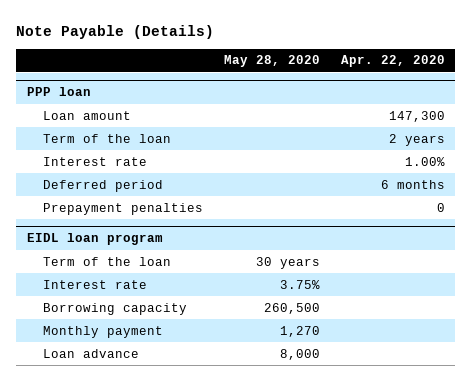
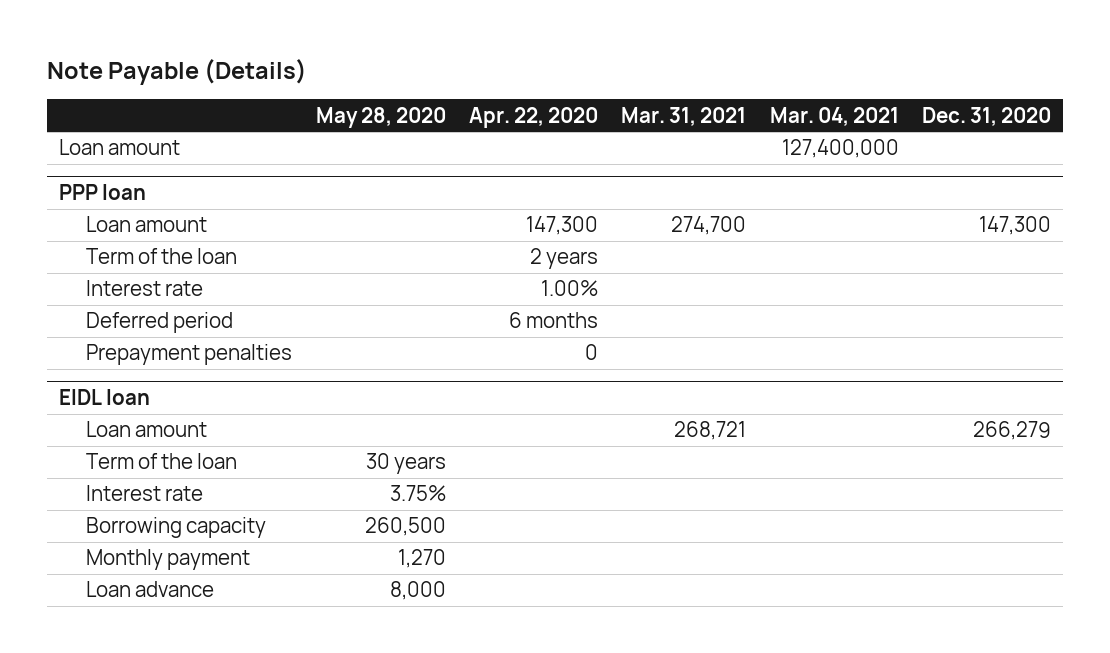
none -> [621,106,747,126] Mar. 31, 2021
none -> [769,106,899,126] Mar. 04, 2021
none -> [921,106,1051,126] Dec. 31, 2020
none -> [58,139,180,156] Loan amount
[26,233,163,246] EIDL loan program -> [58,389,150,406] EIDL loan
none -> [86,421,208,438] Loan amount

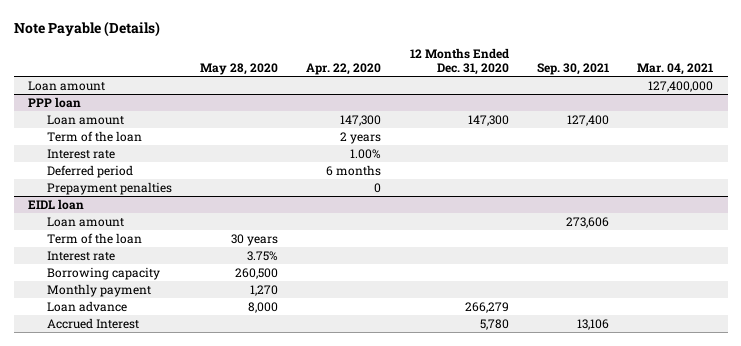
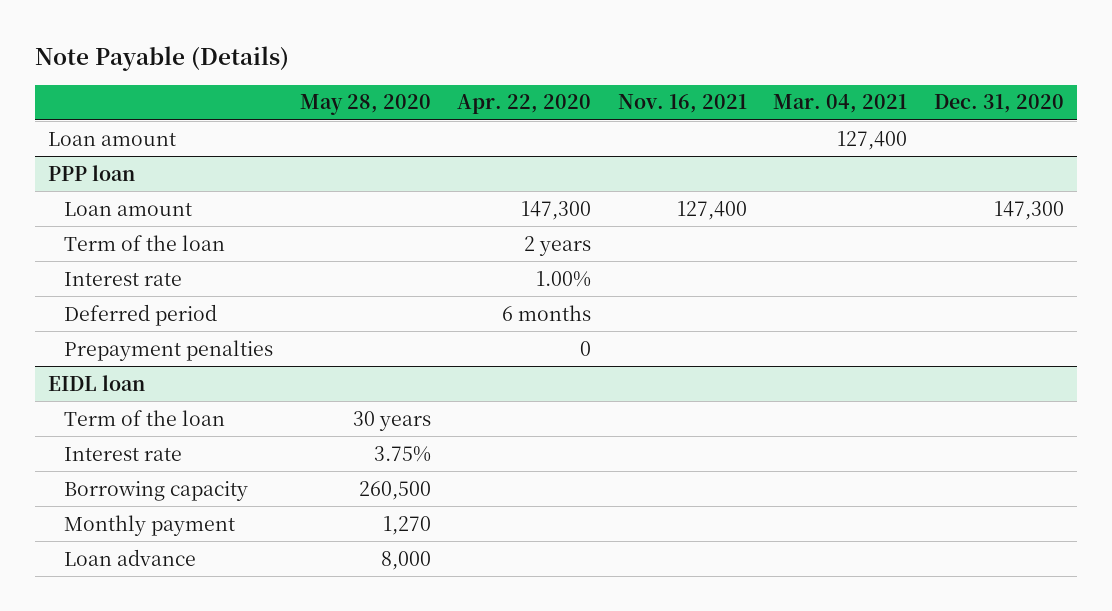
[409,47,509,76] 12 Months Ended Dec. 31, 2020 -> none
[537,63,610,76] Sep. 30, 2021 -> none
none -> [617,94,747,114] Nov. 16, 2021
none -> [933,94,1064,114] Dec. 31, 2020
[648,80,714,92] 127,400,000 -> [837,130,908,150] 127,400
[46,216,124,227] Loan amount -> none
[46,317,139,329] Accrued Interest -> none

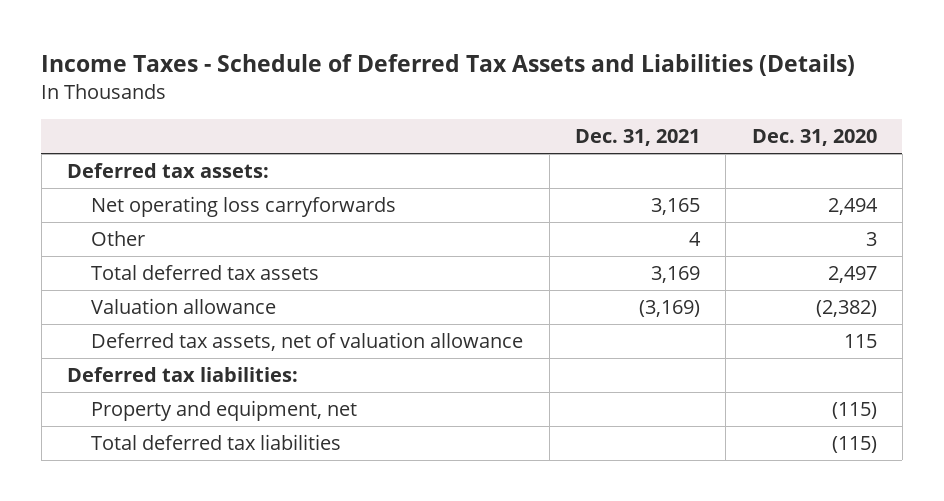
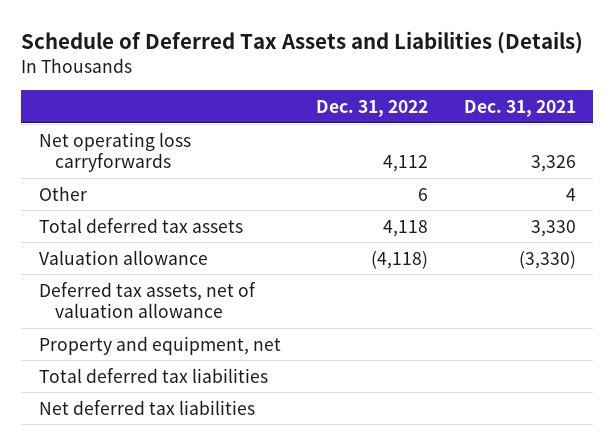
[41,54,856,77] Income Taxes - Schedule of Deferred Tax Assets and Liabilities (Details) -> [21,30,584,54] Schedule of Deferred Tax Assets and Liabilities (Details)
[751,129,877,147] Dec. 31, 2020 -> none
none -> [316,100,429,118] Dec. 31, 2022
[66,162,269,178] Deferred tax assets: -> none
[651,197,701,215] 3,165 -> [530,154,576,172] 3,326
[651,265,701,283] 3,169 -> [530,219,576,237] 3,330
[639,299,701,317] (3,169) -> [518,250,576,269] (3,330)
[66,366,298,382] Deferred tax liabilities: -> none
none -> [38,399,255,415] Net deferred tax liabilities

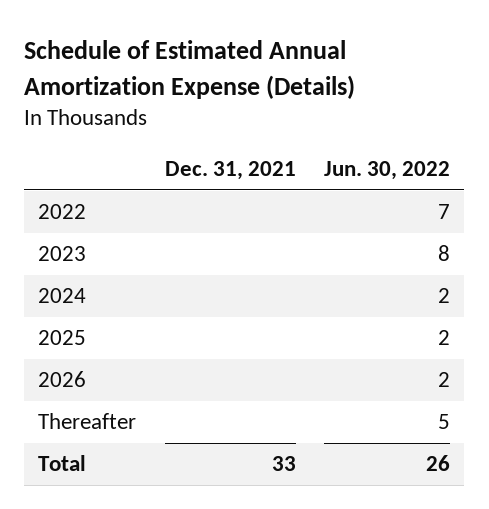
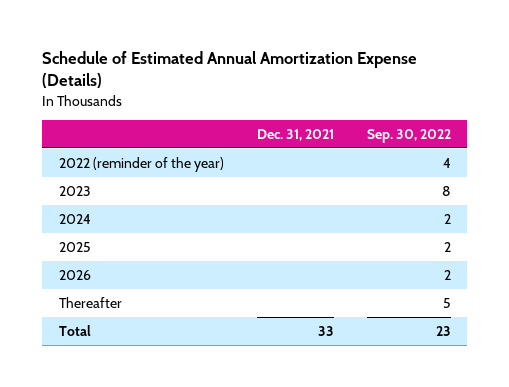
[324,161,451,181] Jun. 30, 2022 -> none
none -> [366,128,451,143] Sep. 30, 2022
[38,204,87,220] 2022 -> [58,156,224,172] 2022 (reminder of the year)

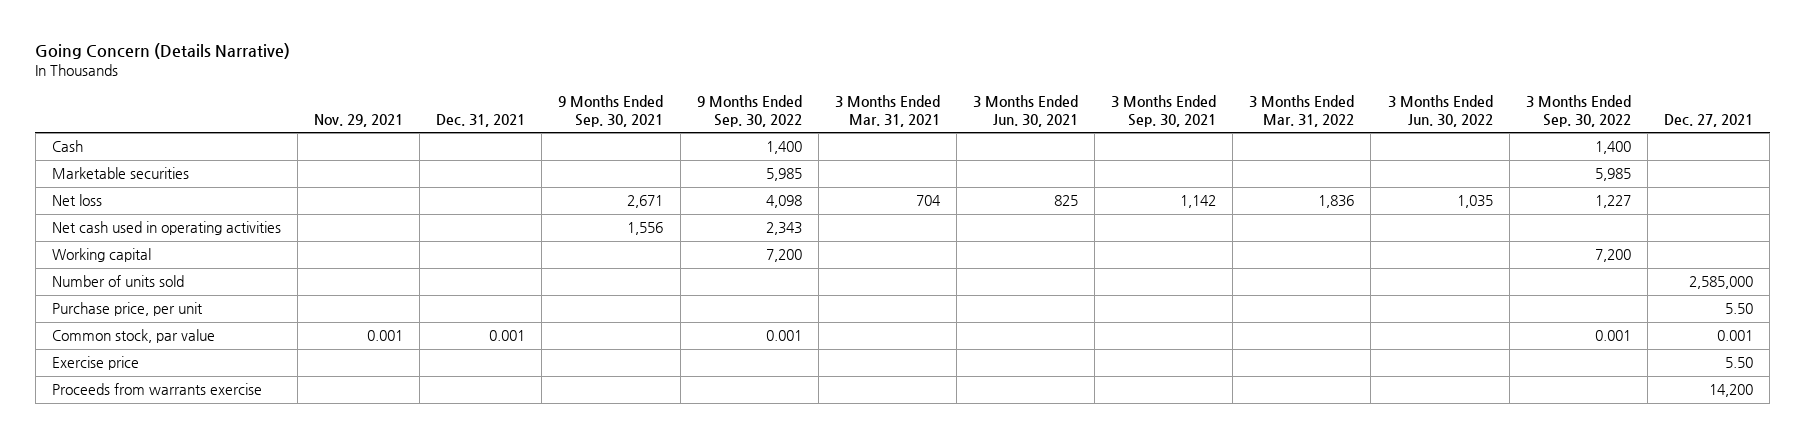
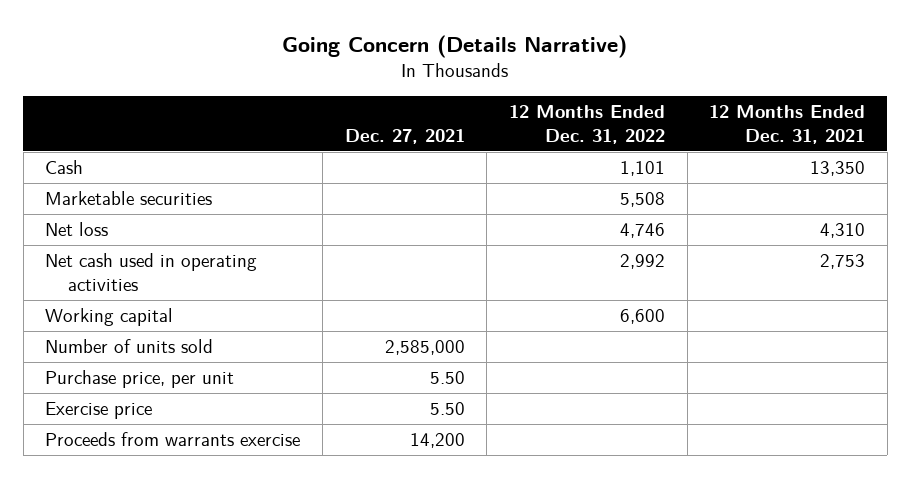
[314,113,404,127] Nov. 29, 2021 -> none
[436,113,526,127] Dec. 31, 2021 -> none
[558,95,664,127] 9 Months Ended Sep. 30, 2021 -> none
[696,95,802,127] 9 Months Ended Sep. 30, 2022 -> none
[834,95,940,127] 3 Months Ended Mar. 31, 2021 -> none
[972,95,1078,127] 3 Months Ended Jun. 30, 2021 -> none
[1111,95,1217,127] 3 Months Ended Sep. 30, 2021 -> none
[1249,95,1355,127] 3 Months Ended Mar. 31, 2022 -> none
[1387,95,1493,127] 3 Months Ended Jun. 30, 2022 -> none
[1525,95,1631,127] 3 Months Ended Sep. 30, 2022 -> none
none -> [508,105,665,144] 12 Months Ended Dec. 31, 2022
none -> [709,105,866,144] 12 Months Ended Dec. 31, 2021
[51,329,215,344] Common stock, par value -> none

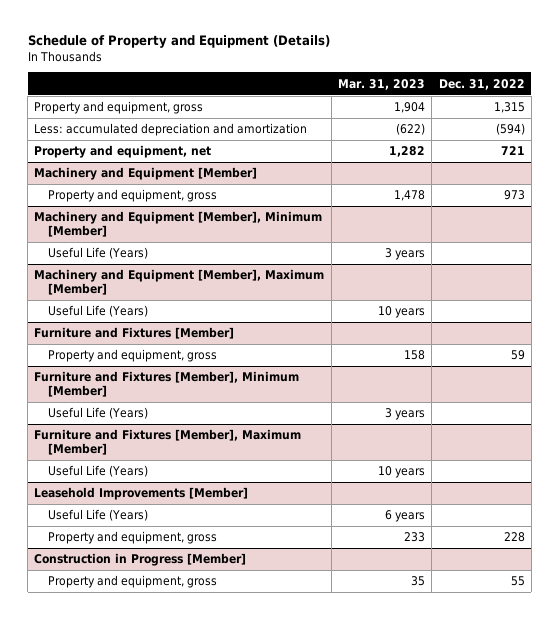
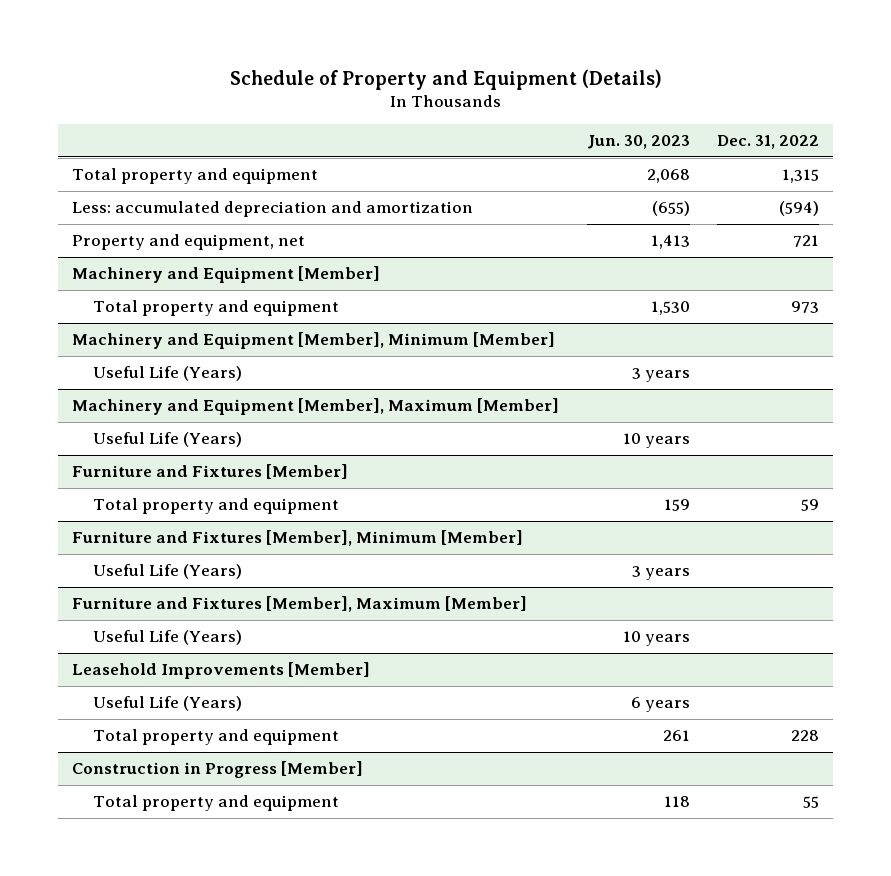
[338,78,426,90] Mar. 31, 2023 -> none
none -> [586,135,690,150] Jun. 30, 2023
[34,101,204,115] Property and equipment, gross -> [72,168,319,185] Total property and equipment
[47,189,217,203] Property and equipment, gross -> [93,300,340,317] Total property and equipment
[47,349,217,363] Property and equipment, gross -> [93,498,340,515] Total property and equipment
[47,531,217,545] Property and equipment, gross -> [93,729,340,746] Total property and equipment
[47,575,217,589] Property and equipment, gross -> [93,795,340,812] Total property and equipment

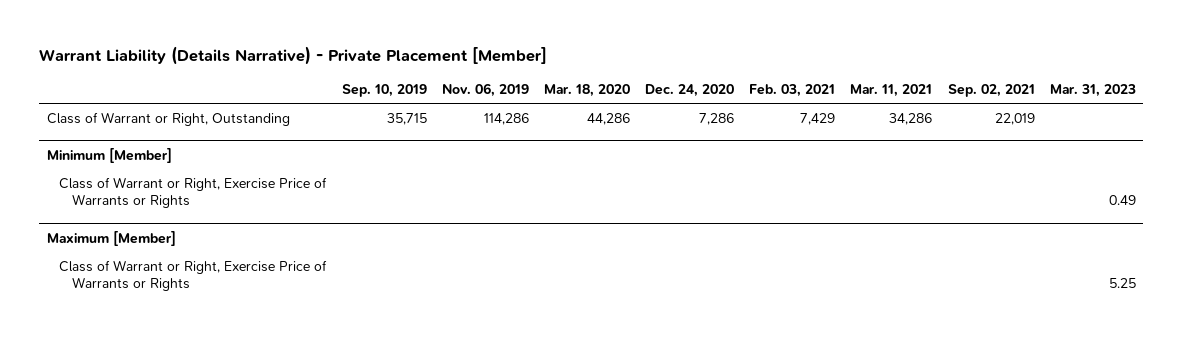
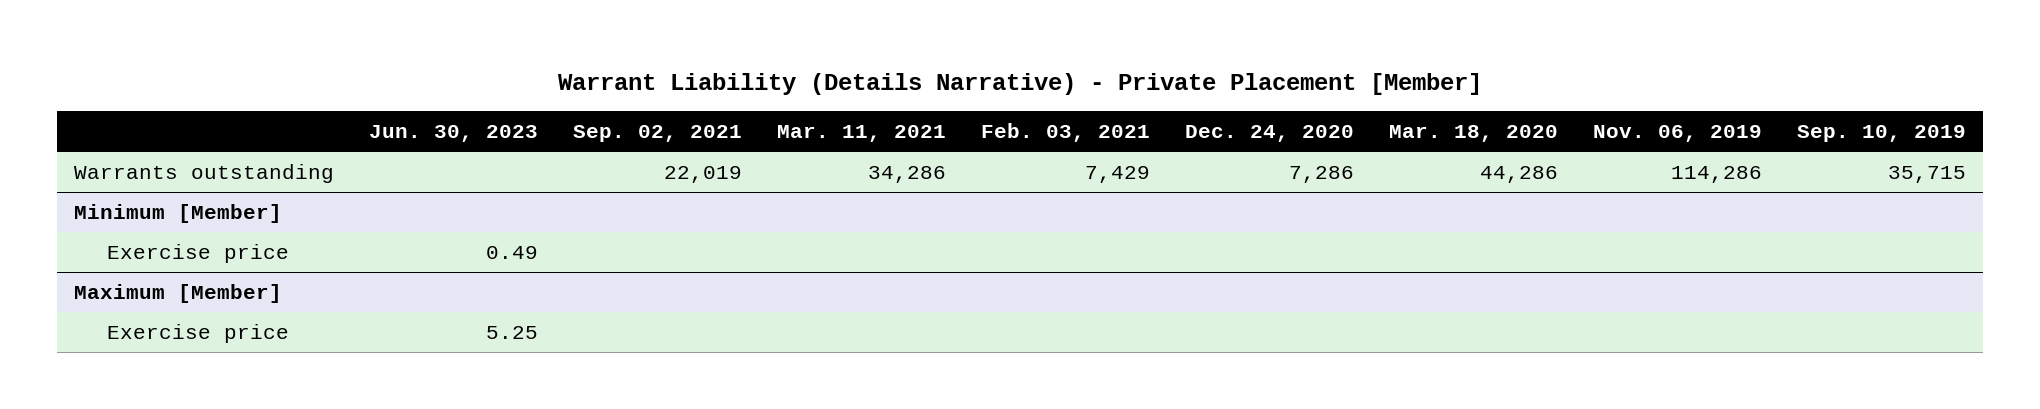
[1049,84,1136,98] Mar. 31, 2023 -> none
none -> [369,124,539,142] Jun. 30, 2023
[46,111,290,126] Class of Warrant or Right, Outstanding -> [74,164,335,184] Warrants outstanding
[59,176,328,209] Class of Warrant or Right, Exercise Price of Warrants or Rights -> [106,244,289,264] Exercise price
[59,259,328,292] Class of Warrant or Right, Exercise Price of Warrants or Rights -> [106,324,289,344] Exercise price

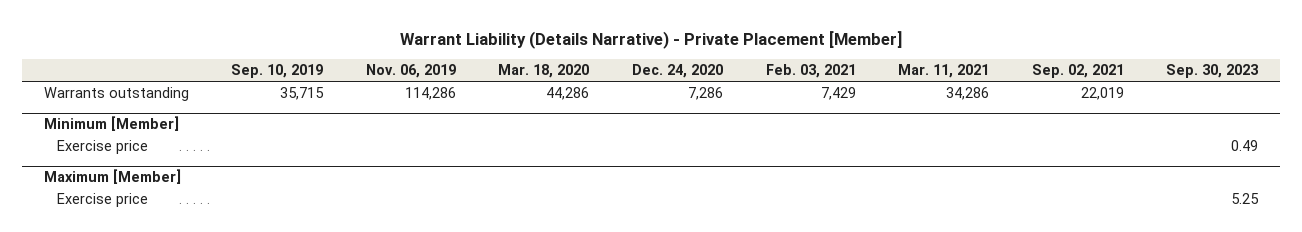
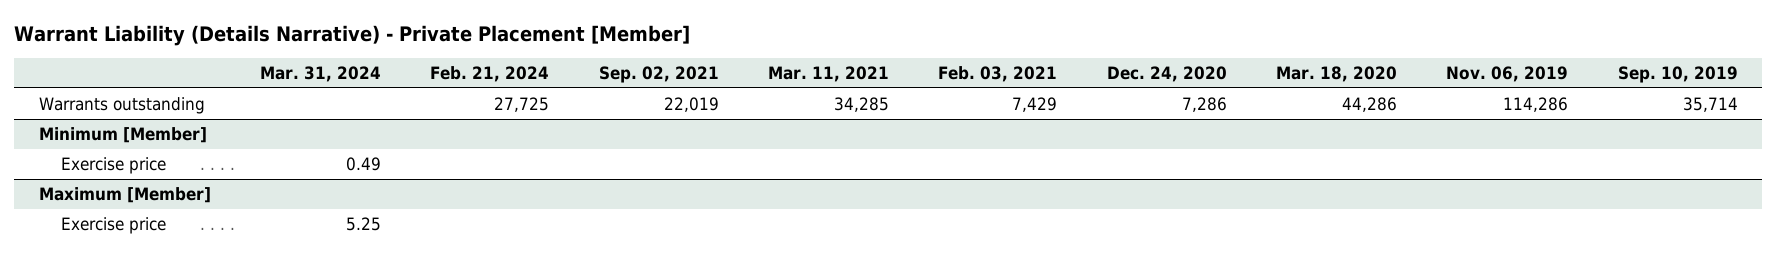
[1166,64,1260,79] Sep. 30, 2023 -> none
none -> [260,66,382,83] Mar. 31, 2024
none -> [430,66,550,83] Feb. 21, 2024
[280,87,325,101] 35,715 -> [1682,97,1738,113] 35,714
[946,87,990,101] 34,286 -> [834,97,890,113] 34,285

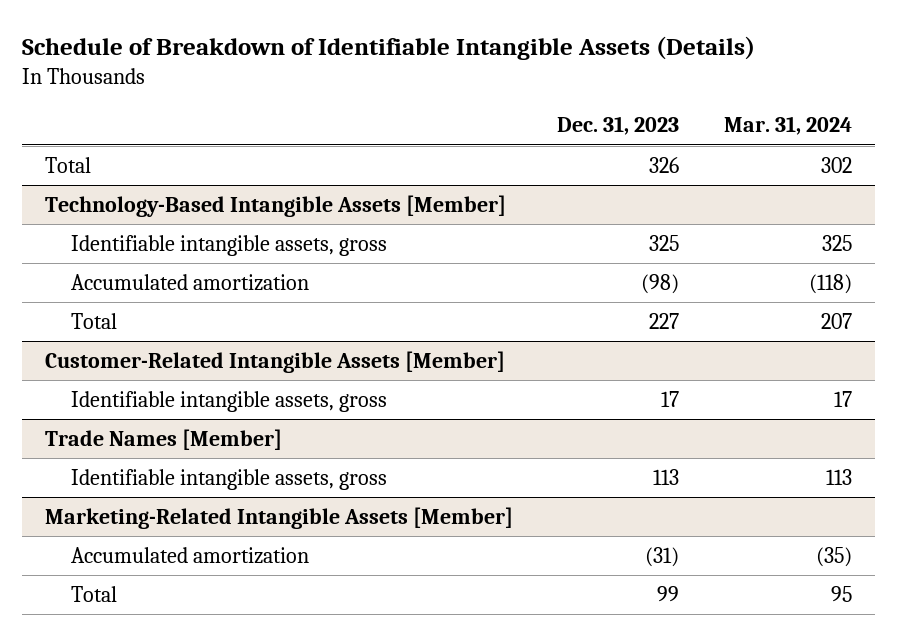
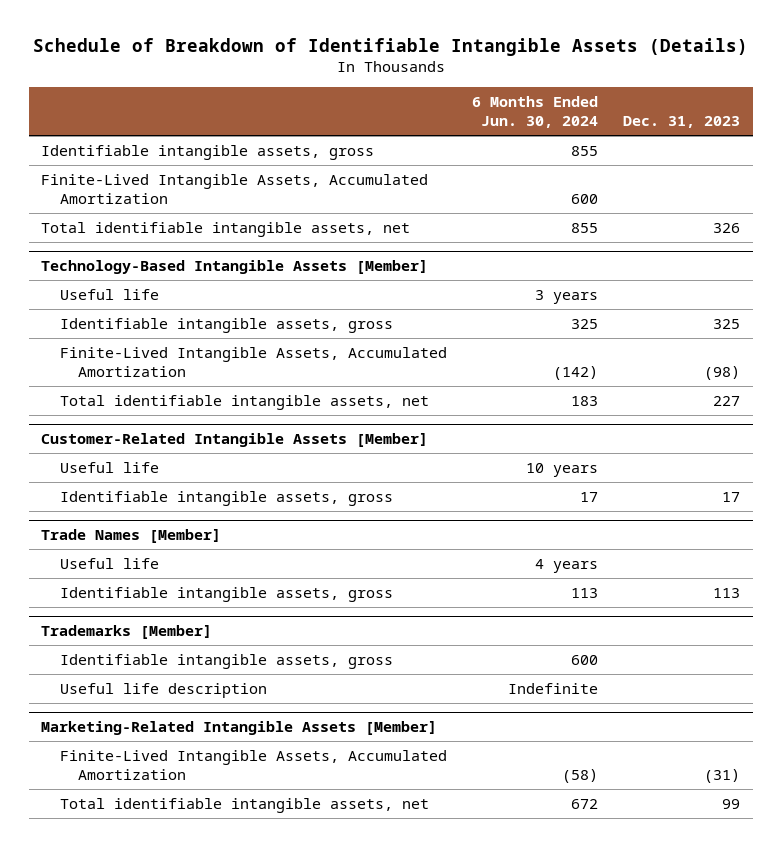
[724,116,853,136] Mar. 31, 2024 -> none
none -> [472,96,599,129] 6 Months Ended Jun. 30, 2024
none -> [41,144,375,160] Identifiable intangible assets, gross
none -> [41,173,429,204] Finite-Lived Intangible Assets, Accumulated Amortization
[44,156,91,173] Total -> [41,221,411,237] Total identifiable intangible assets, net
none -> [59,288,159,300] Useful life
[71,273,310,291] Accumulated amortization -> [59,346,447,377] Finite-Lived Intangible Assets, Accumulated Amortization
[71,312,118,329] Total -> [59,394,429,410] Total identifiable intangible assets, net
none -> [59,461,159,473] Useful life
none -> [59,557,159,569] Useful life
none -> [41,625,213,640] Trademarks [Member]
none -> [59,653,393,669] Identifiable intangible assets, gross
none -> [59,682,267,698] Useful life description
[71,585,118,602] Total -> none
[71,546,310,564] Accumulated amortization -> [59,749,447,780] Finite-Lived Intangible Assets, Accumulated Amortization
none -> [59,797,429,813] Total identifiable intangible assets, net

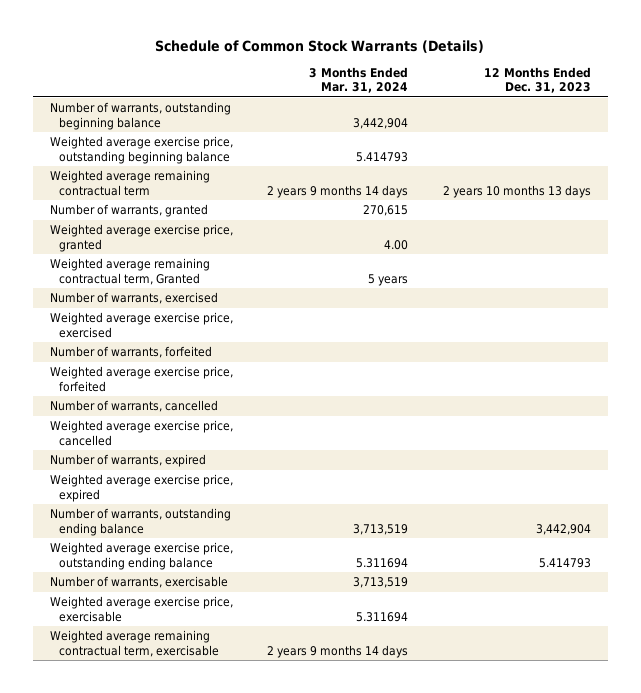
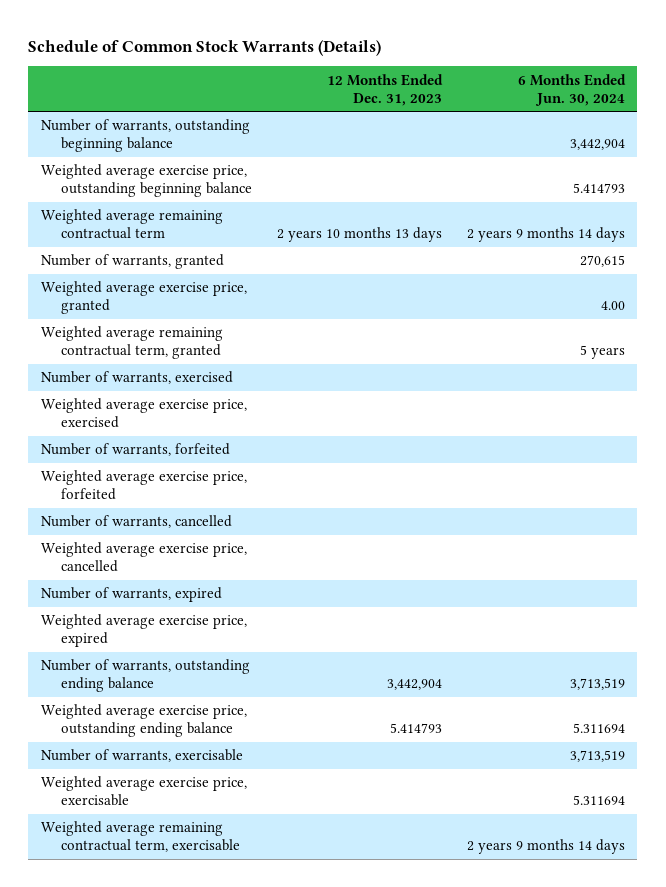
[309,66,409,94] 3 Months Ended Mar. 31, 2024 -> none
none -> [517,73,626,106] 6 Months Ended Jun. 30, 2024
[49,258,210,285] Weighted average remaining contractual term, Granted -> [40,326,223,360] Weighted average remaining contractual term, granted

